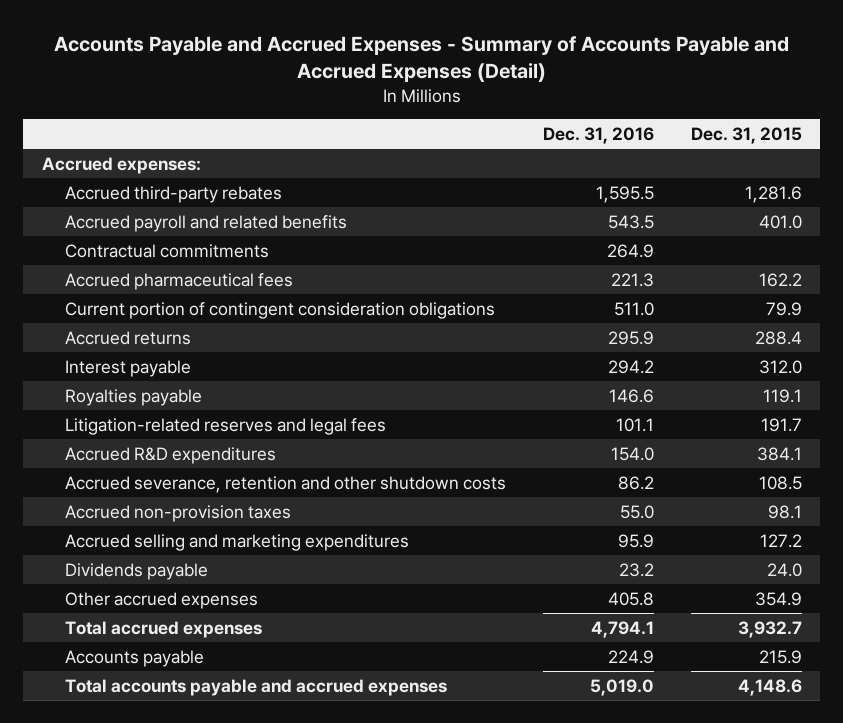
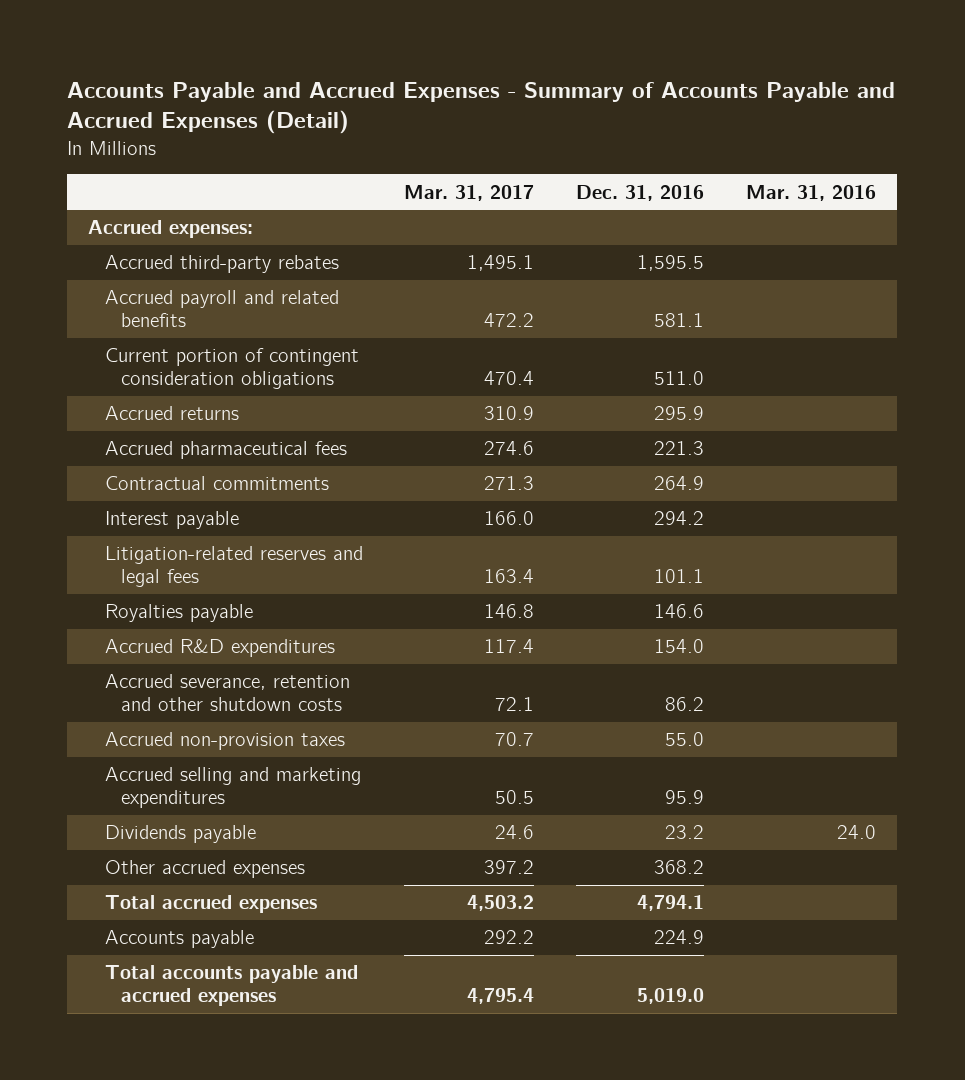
[690,127,802,145] Dec. 31, 2015 -> none
none -> [404,184,535,201] Mar. 31, 2017
none -> [746,184,877,201] Mar. 31, 2016
[607,214,654,229] 543.5 -> [654,313,705,328] 581.1
[64,272,293,290] Accrued pharmaceutical fees -> [104,441,347,460] Accrued pharmaceutical fees
[64,243,269,258] Contractual commitments -> [104,476,329,491] Contractual commitments
[64,388,202,406] Royalties payable -> [104,604,253,623] Royalties payable
[607,591,654,606] 405.8 -> [654,860,705,875] 368.2

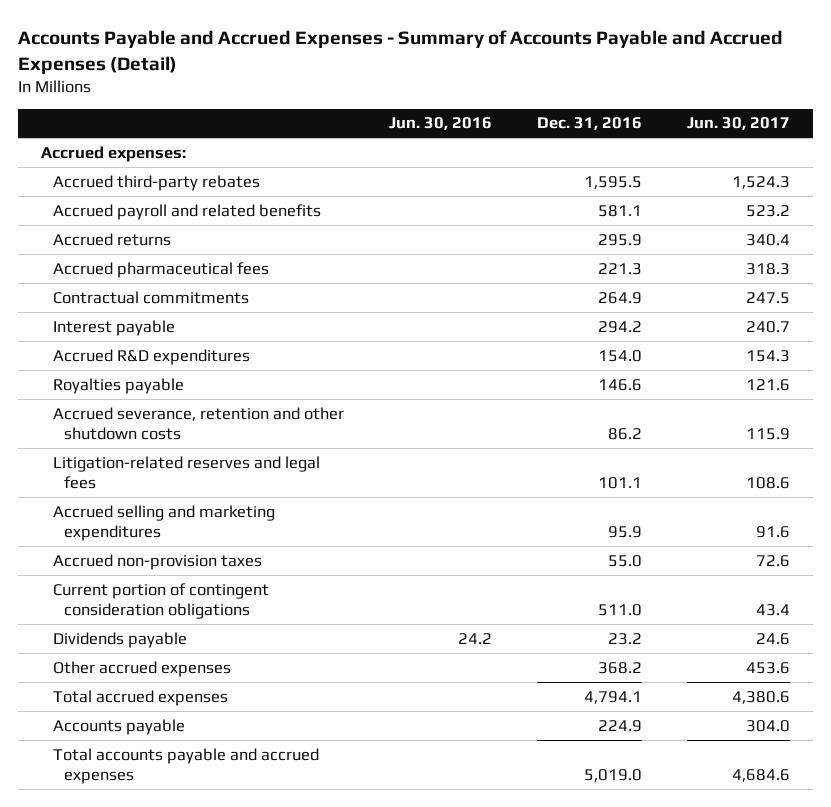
[404,184,535,201] Mar. 31, 2017 -> none
[746,184,877,201] Mar. 31, 2016 -> none
none -> [388,117,492,131] Jun. 30, 2016
none -> [687,117,791,131] Jun. 30, 2017
[104,604,253,623] Royalties payable -> [52,377,184,394] Royalties payable
[104,546,363,588] Litigation-related reserves and legal fees -> [52,455,320,490] Litigation-related reserves and legal fees
[104,732,345,751] Accrued non-provision taxes -> [52,553,262,570] Accrued non-provision taxes
[104,348,359,390] Current portion of contingent consideration obligations -> [52,582,269,620] Current portion of contingent consideration obligations

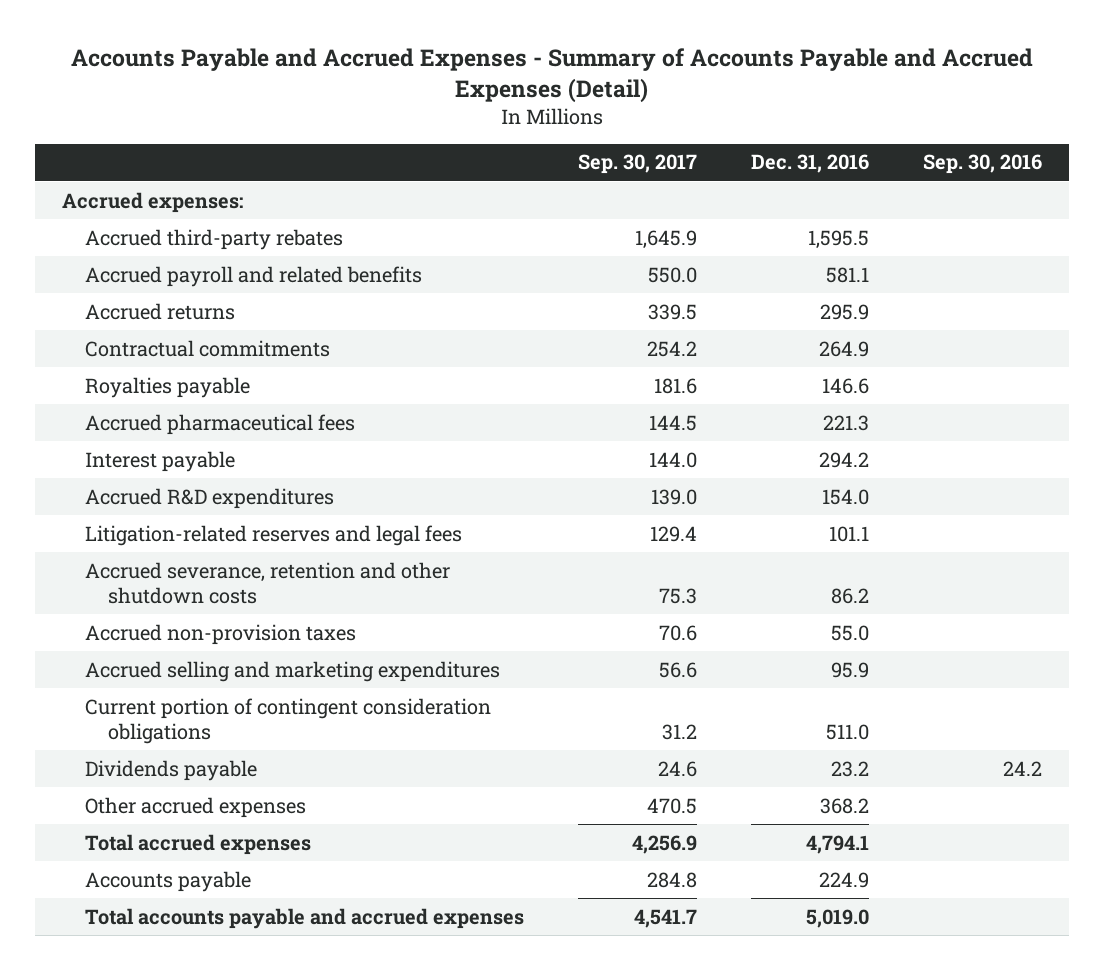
[388,117,492,131] Jun. 30, 2016 -> none
[687,117,791,131] Jun. 30, 2017 -> none
none -> [578,154,698,175] Sep. 30, 2017
none -> [922,154,1042,175] Sep. 30, 2016
[52,377,184,394] Royalties payable -> [85,376,251,398] Royalties payable
[52,261,269,278] Accrued pharmaceutical fees -> [85,413,356,435] Accrued pharmaceutical fees
[52,406,344,441] Accrued severance, retention and other shutdown costs -> [85,561,451,605] Accrued severance, retention and other shutdown costs
[52,504,275,542] Accrued selling and marketing expenditures -> [85,660,501,682] Accrued selling and marketing expenditures

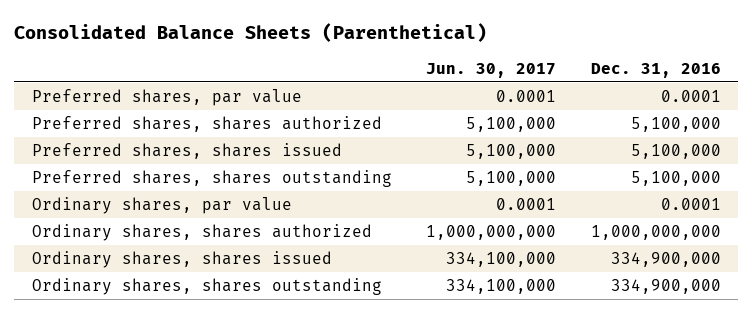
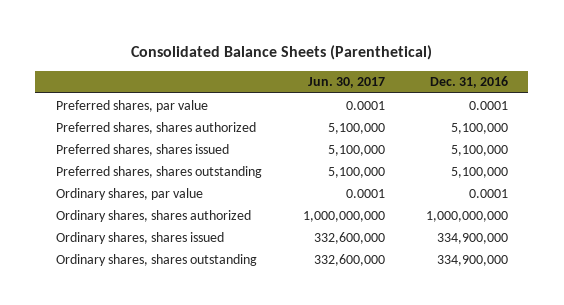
[446,252,557,268] 334,100,000 -> [313,231,385,244] 332,600,000
[446,279,557,295] 334,100,000 -> [313,253,385,266] 332,600,000

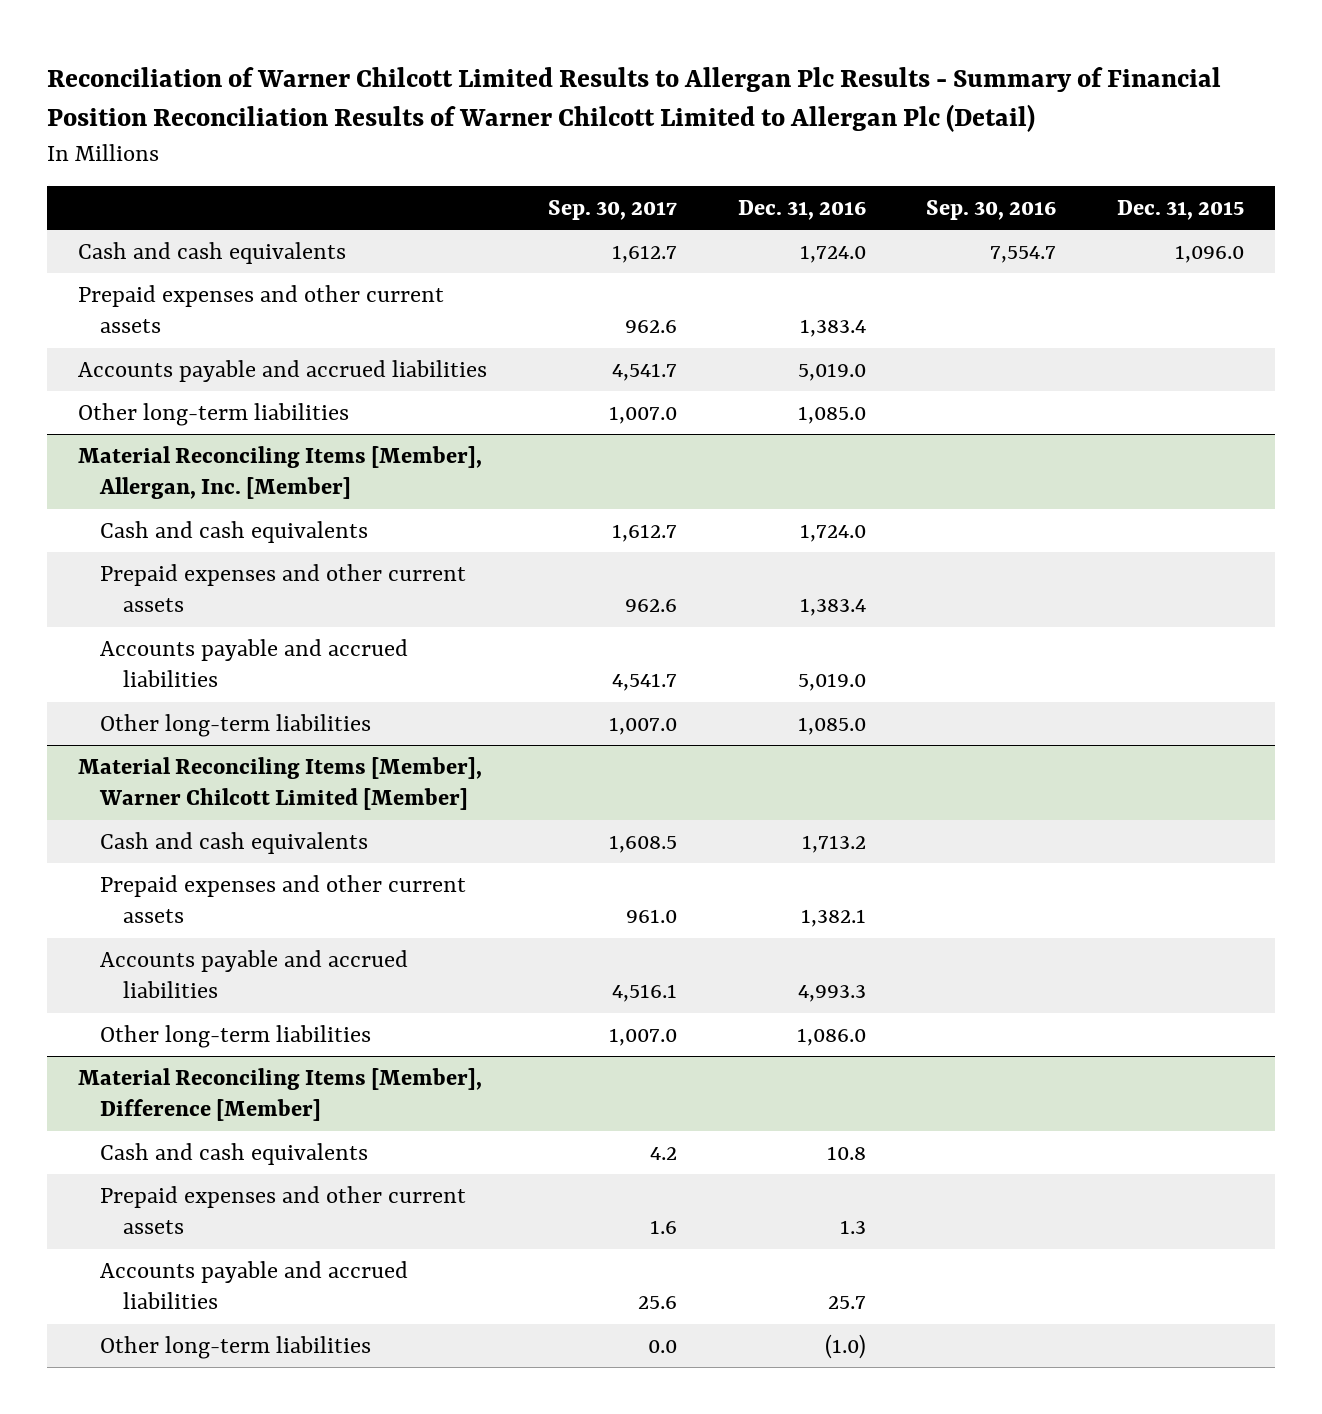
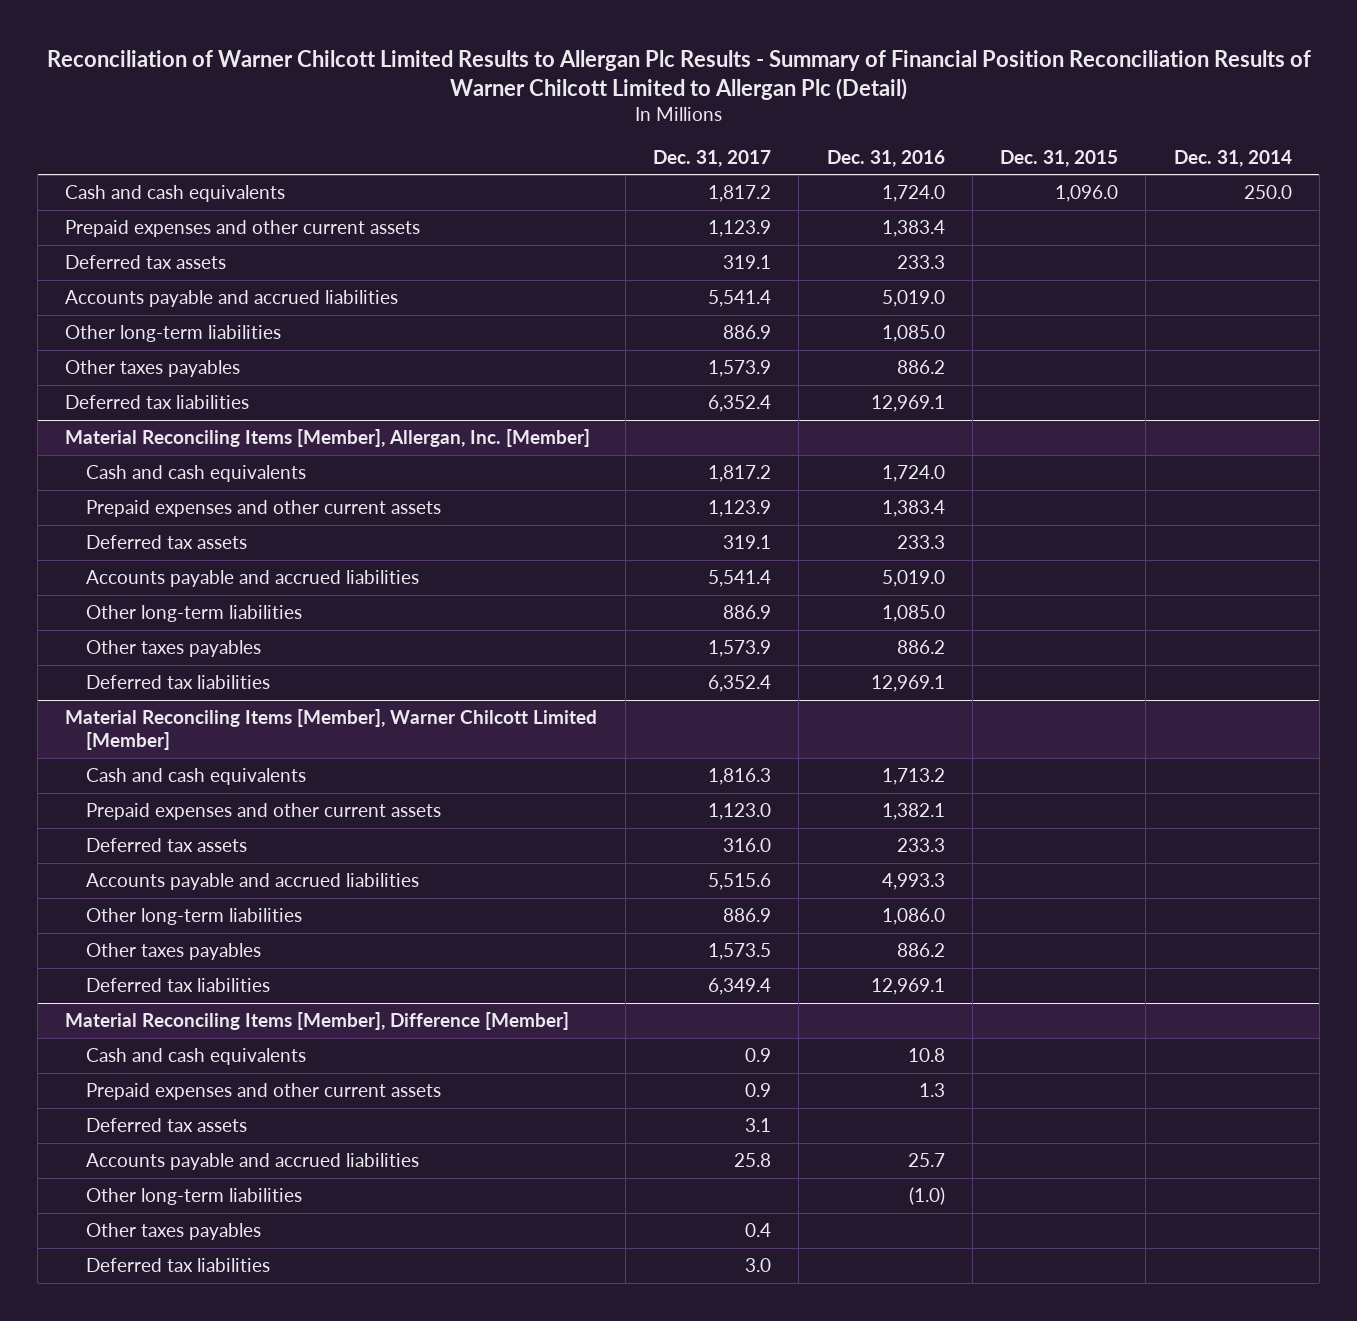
[547,200,677,221] Sep. 30, 2017 -> none
[926,200,1057,221] Sep. 30, 2016 -> none
none -> [653,149,772,167] Dec. 31, 2017
none -> [1173,149,1292,167] Dec. 31, 2014
none -> [65,255,227,270] Deferred tax assets
none -> [65,360,241,378] Other taxes payables
none -> [65,395,250,410] Deferred tax liabilities
none -> [85,535,247,550] Deferred tax assets
none -> [85,640,261,658] Other taxes payables
none -> [85,675,270,690] Deferred tax liabilities
none -> [85,838,247,853] Deferred tax assets
none -> [85,943,261,961] Other taxes payables
none -> [85,978,270,993] Deferred tax liabilities
none -> [85,1118,247,1133] Deferred tax assets
none -> [85,1223,261,1241] Other taxes payables
none -> [85,1258,270,1273] Deferred tax liabilities

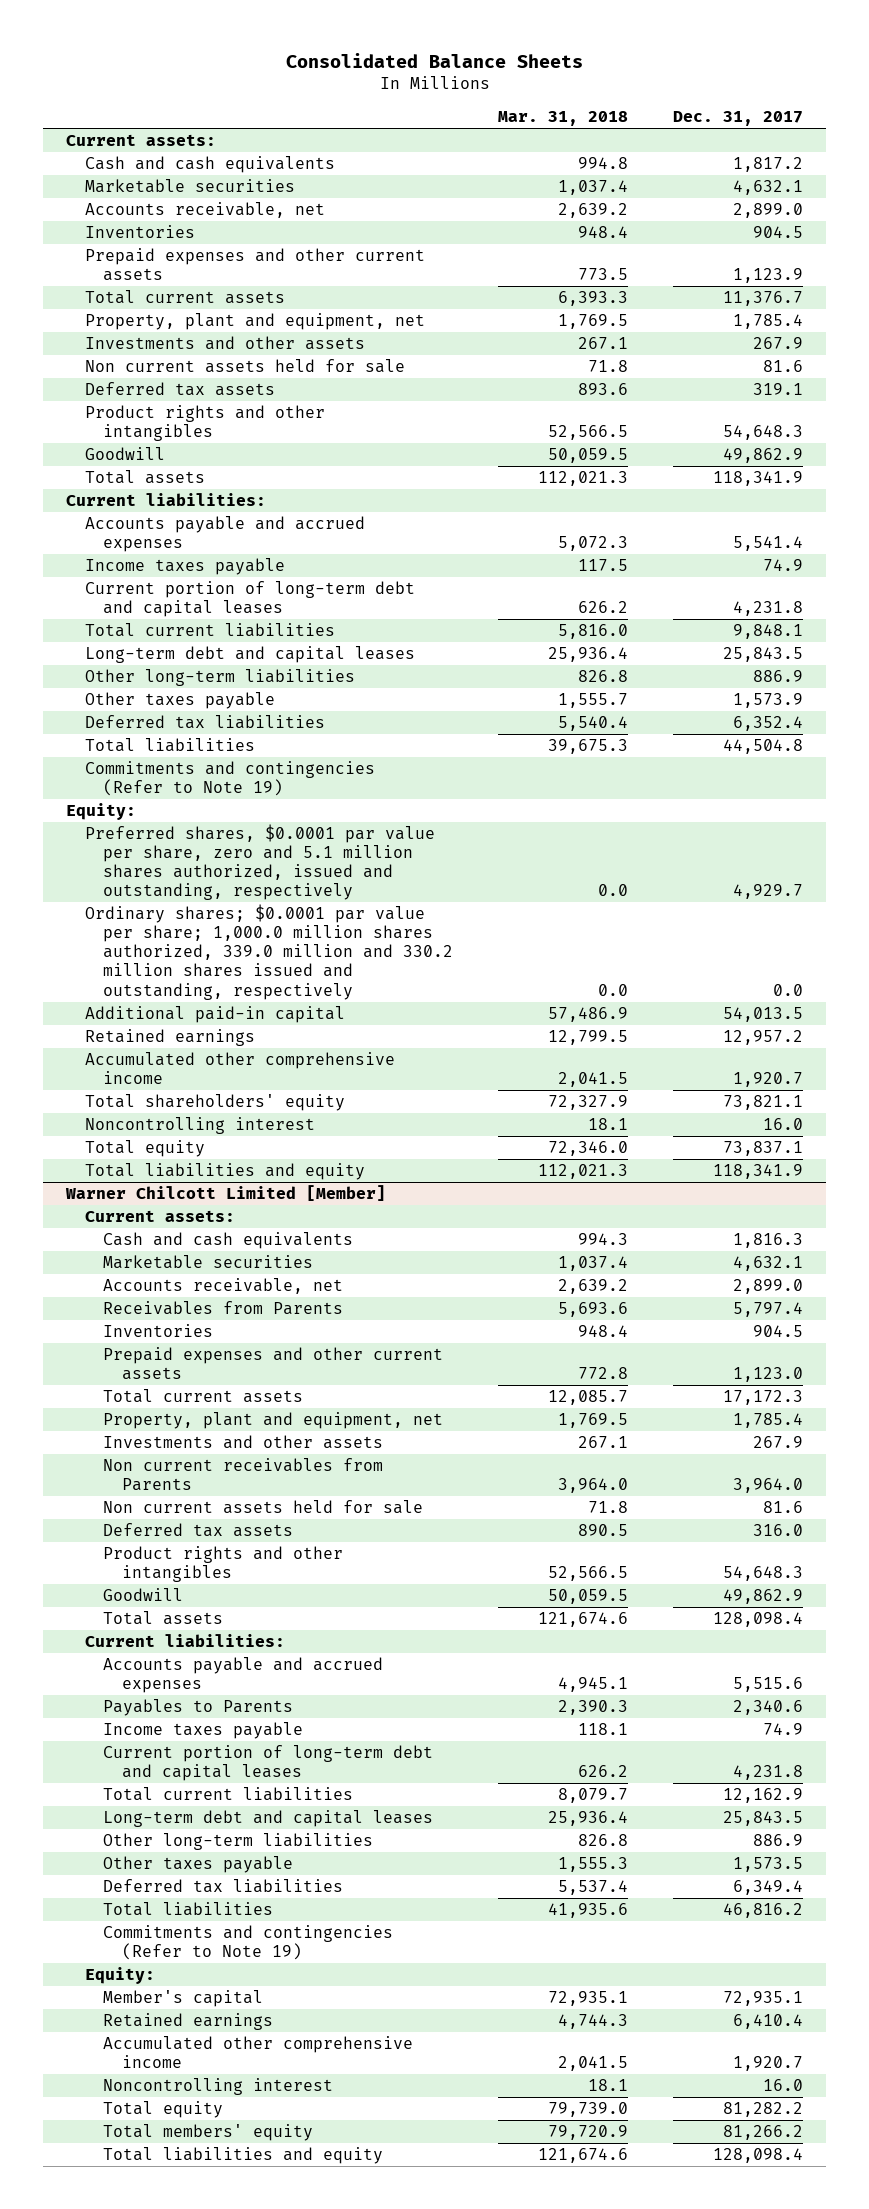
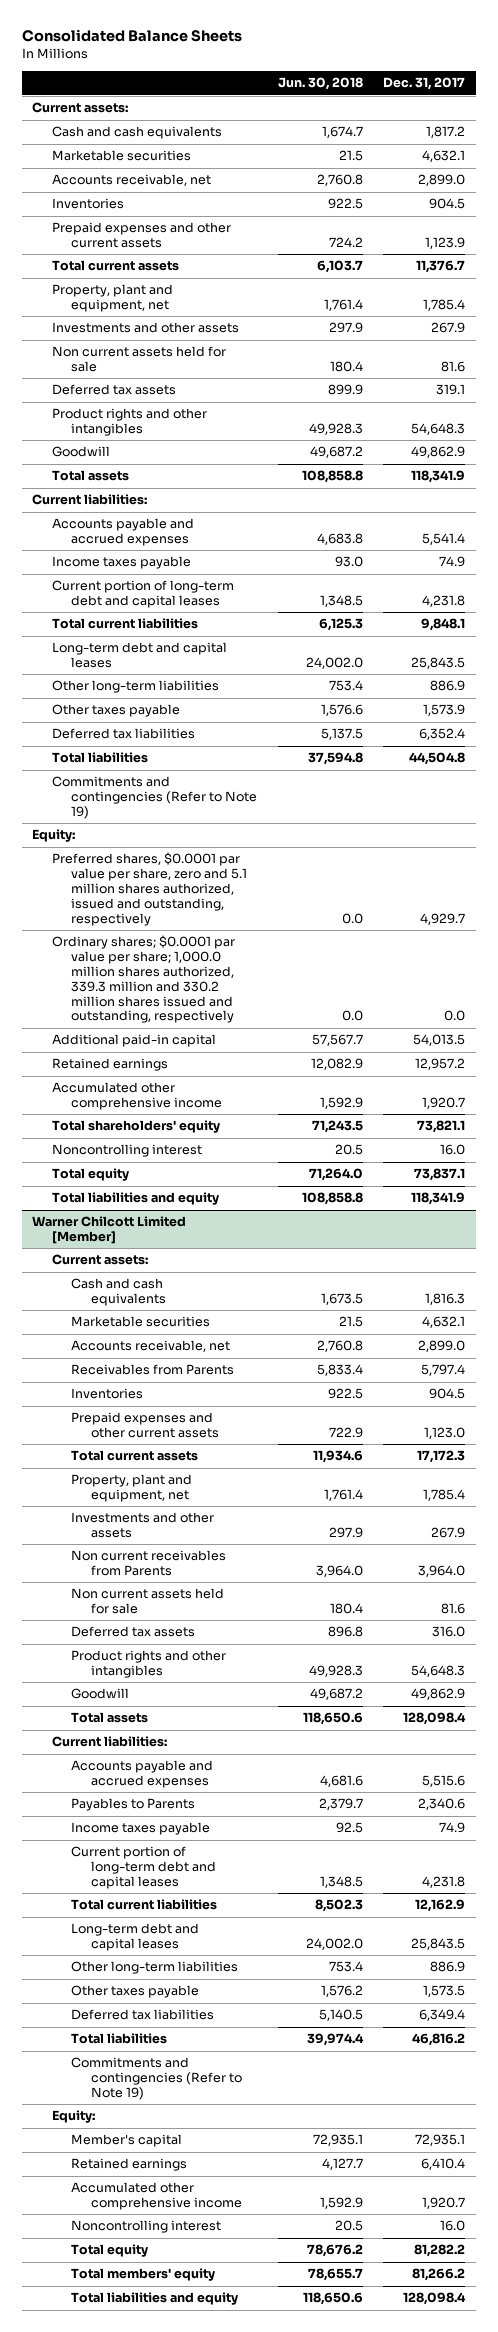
[498,111,629,127] Mar. 31, 2018 -> none
none -> [277,77,363,91] Jun. 30, 2018
[84,904,454,1000] Ordinary shares; $0.0001 par value per share; 1,000.0 million shares authorized, 339.0 million and 330.2 million shares issued and outstanding, respectively -> [51,935,235,1024] Ordinary shares; $0.0001 par value per share; 1,000.0 million shares authorized, 339.3 million and 330.2 million shares issued and outstanding, respectively

